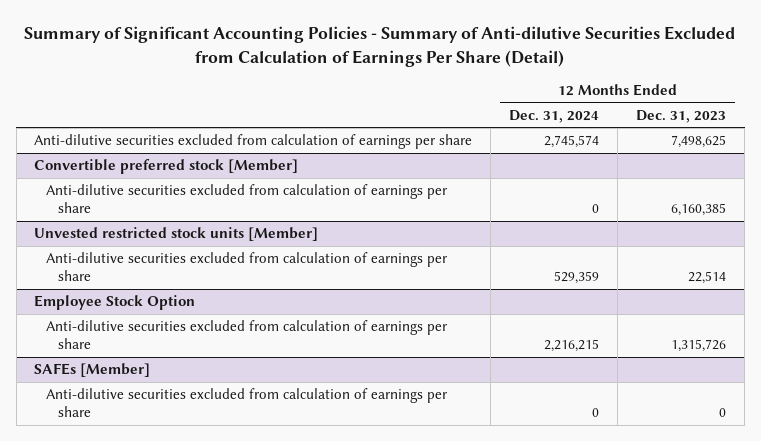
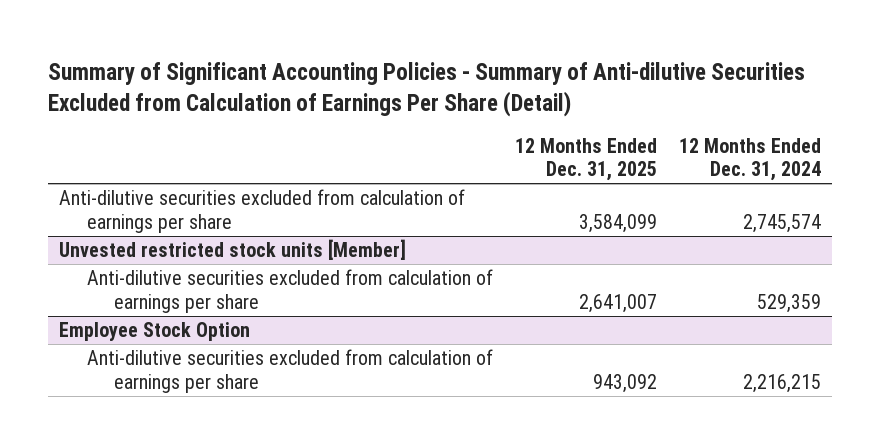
[636,109,727,123] Dec. 31, 2023 -> none
none -> [514,137,657,182] 12 Months Ended Dec. 31, 2025
[34,159,299,175] Convertible preferred stock [Member] -> none
[46,184,449,214] Anti-dilutive securities excluded from calculation of earnings per share -> none
[34,363,151,378] SAFEs [Member] -> none
[46,388,449,418] Anti-dilutive securities excluded from calculation of earnings per share -> none

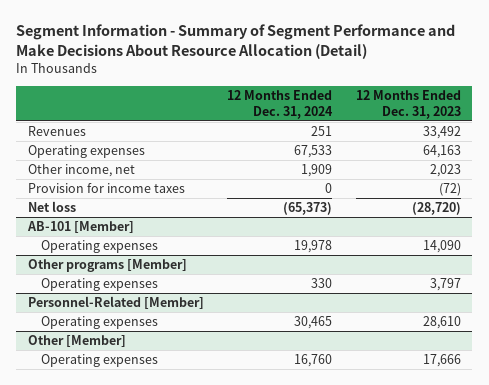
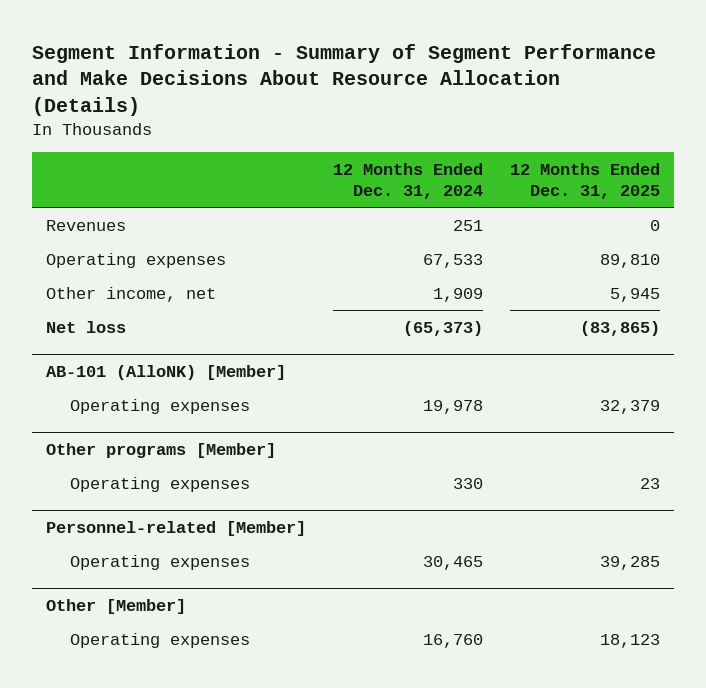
[16,24,456,59] Segment Information - Summary of Segment Performance and Make Decisions About Resource Allocation (Detail) -> [32,43,657,117] Segment Information - Summary of Segment Performance and Make Decisions About Resource Allocation (Details)
[355,89,461,119] 12 Months Ended Dec. 31, 2023 -> none
none -> [510,163,661,200] 12 Months Ended Dec. 31, 2025
[27,183,185,194] Provision for income taxes -> none
[26,221,134,234] AB-101 [Member] -> [45,365,286,381] AB-101 (AlloNK) [Member]
[27,296,204,310] Personnel-Related [Member] -> [45,521,306,537] Personnel-related [Member]

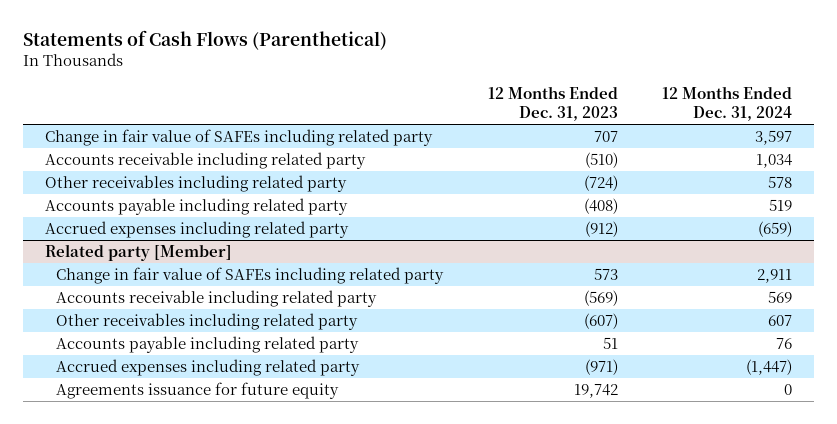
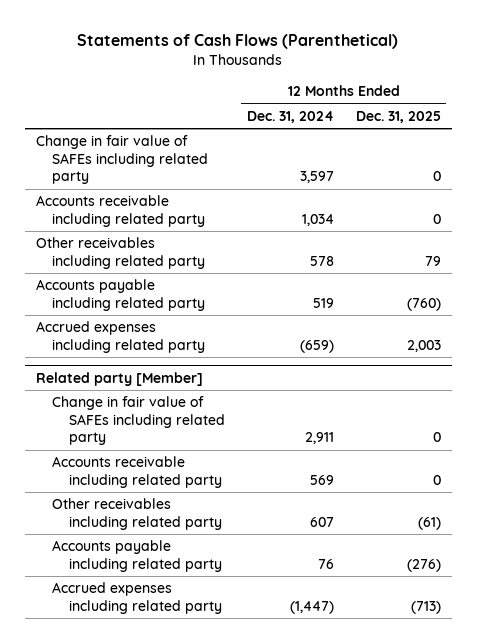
[487,85,618,121] 12 Months Ended Dec. 31, 2023 -> none
none -> [355,111,441,124] Dec. 31, 2025
[55,382,339,400] Agreements issuance for future equity -> none

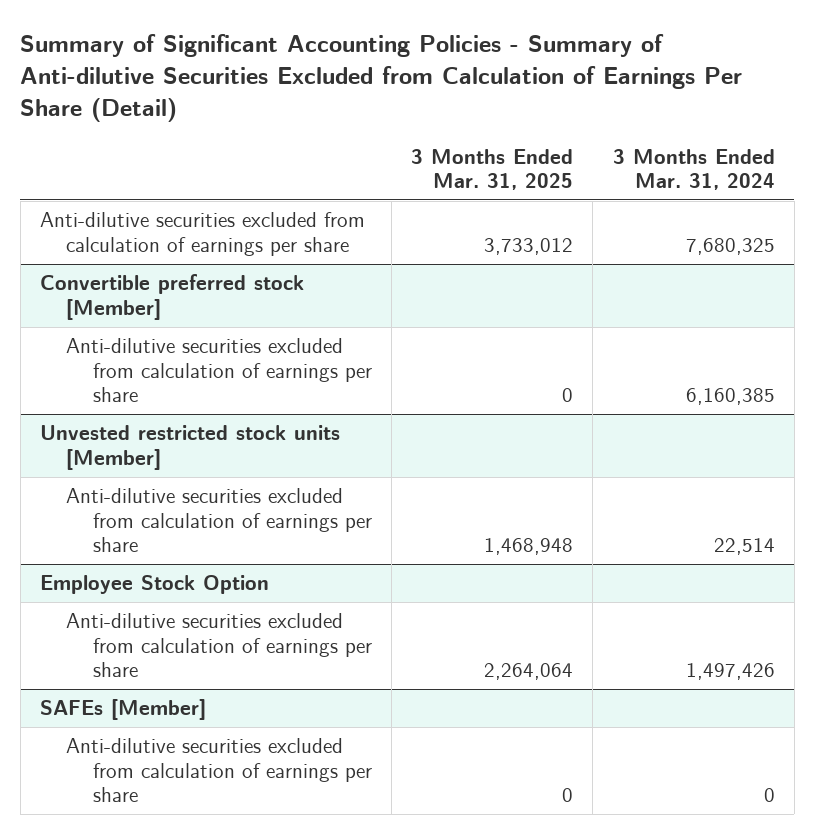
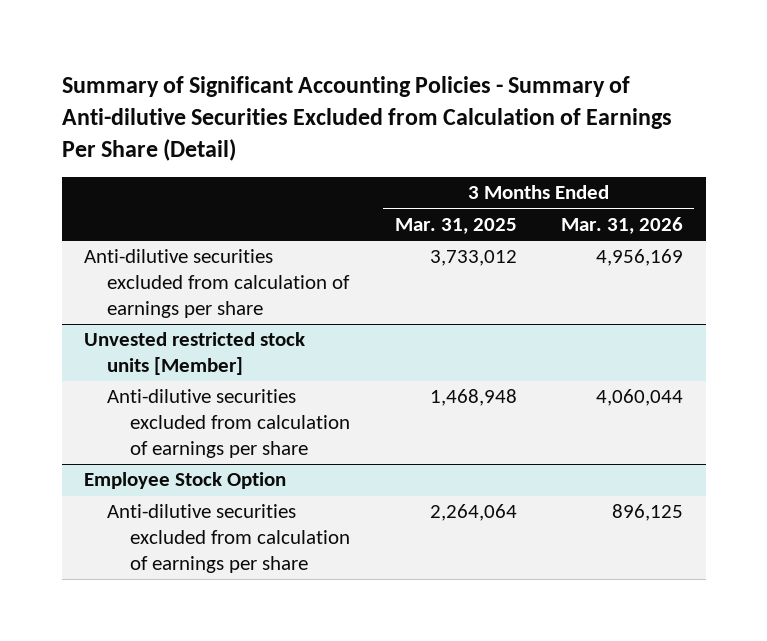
[612,148,775,191] 3 Months Ended Mar. 31, 2024 -> none
none -> [561,216,684,234] Mar. 31, 2026
[39,274,304,320] Convertible preferred stock [Member] -> none
[66,338,372,403] Anti-dilutive securities excluded from calculation of earnings per share -> none
[39,699,206,721] SAFEs [Member] -> none
[66,738,372,803] Anti-dilutive securities excluded from calculation of earnings per share -> none

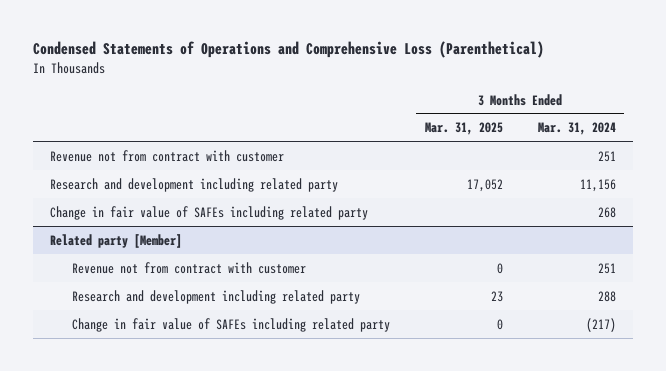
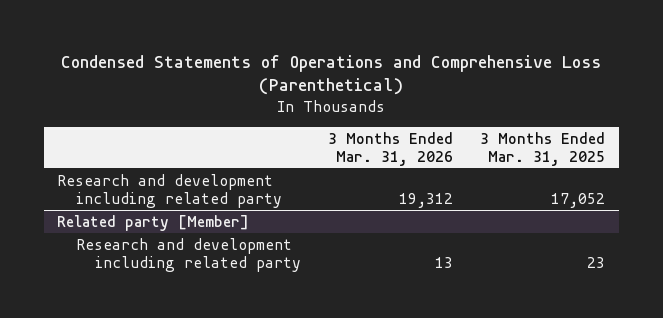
[537,122,616,136] Mar. 31, 2024 -> none
none -> [328,131,454,166] 3 Months Ended Mar. 31, 2026
[50,149,285,162] Revenue not from contract with customer -> none
[50,205,369,220] Change in fair value of SAFEs including related party -> none
[71,261,306,274] Revenue not from contract with customer -> none
[71,317,390,332] Change in fair value of SAFEs including related party -> none

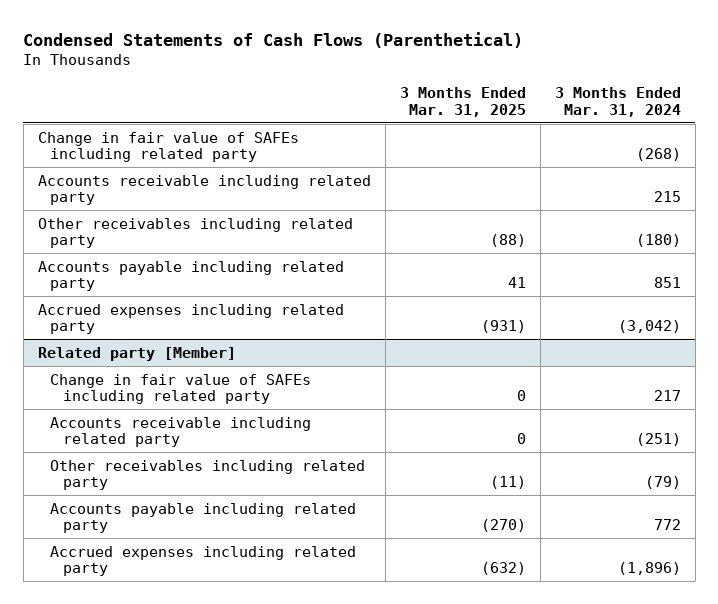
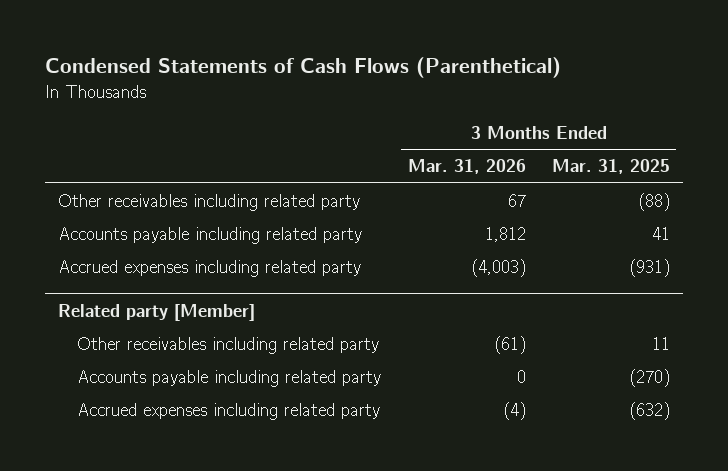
[554,87,681,117] 3 Months Ended Mar. 31, 2024 -> none
none -> [407,159,526,175] Mar. 31, 2026
[37,131,299,163] Change in fair value of SAFEs including related party -> none
[37,174,371,206] Accounts receivable including related party -> none
[50,373,312,405] Change in fair value of SAFEs including related party -> none
[50,416,312,448] Accounts receivable including related party -> none
[489,476,526,490] (11) -> [651,336,670,350] 11

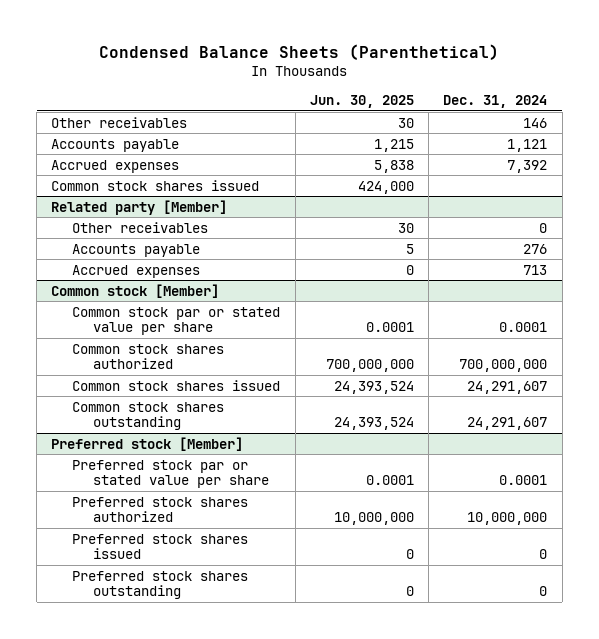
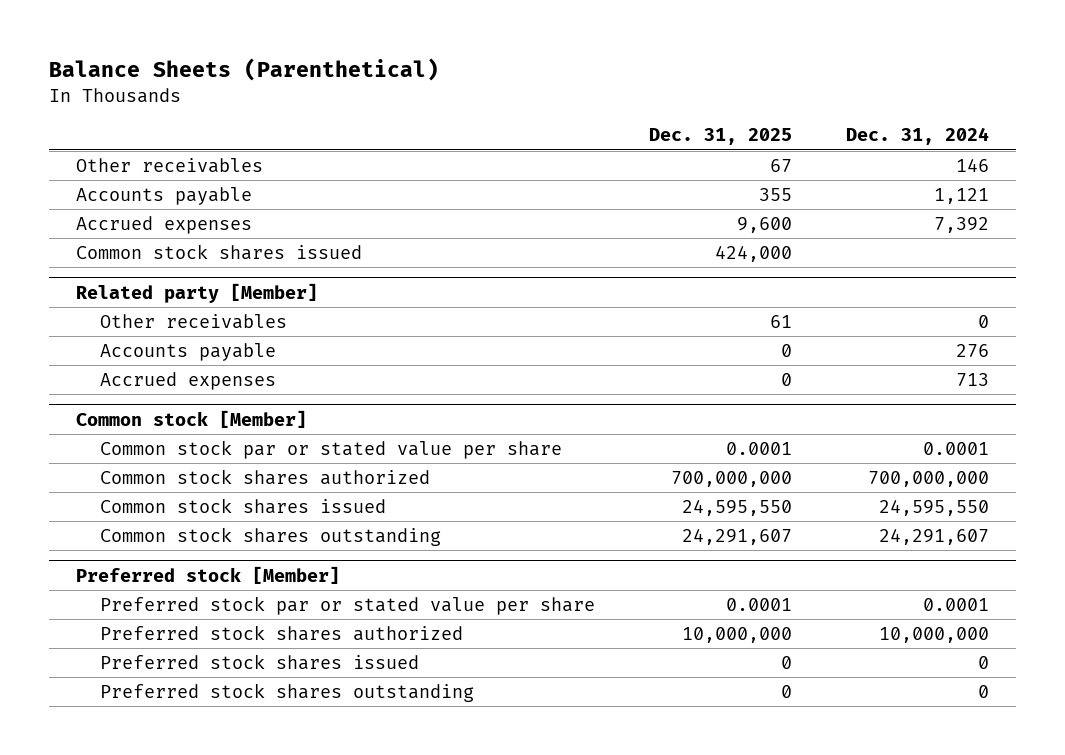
[99,43,500,60] Condensed Balance Sheets (Parenthetical) -> [49,58,440,82] Balance Sheets (Parenthetical)
[309,95,414,109] Jun. 30, 2025 -> none
none -> [649,128,793,146] Dec. 31, 2025
[467,380,548,394] 24,291,607 -> [878,500,989,517] 24,595,550

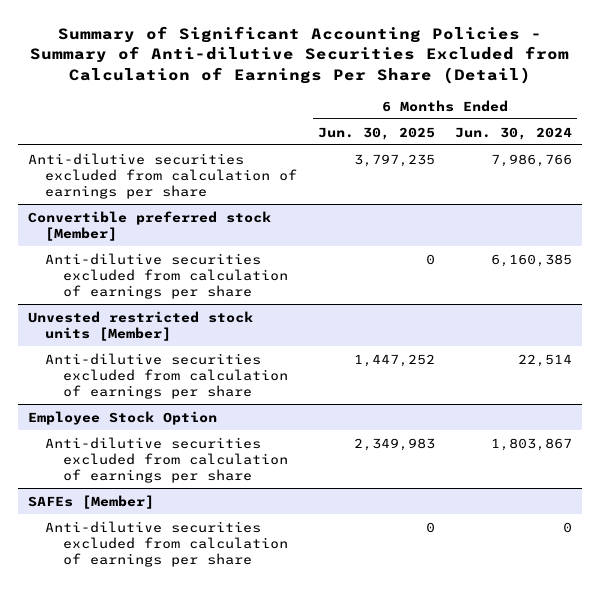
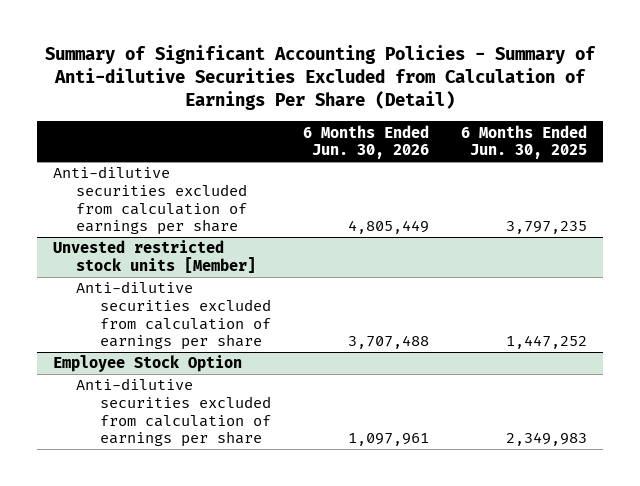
[455,126,573,140] Jun. 30, 2024 -> none
none -> [303,124,430,160] 6 Months Ended Jun. 30, 2026
[28,210,272,241] Convertible preferred stock [Member] -> none
[45,252,288,300] Anti-dilutive securities excluded from calculation of earnings per share -> none
[28,494,155,509] SAFEs [Member] -> none
[45,520,288,568] Anti-dilutive securities excluded from calculation of earnings per share -> none

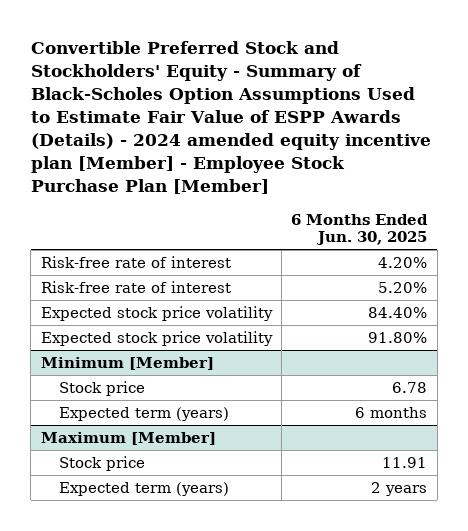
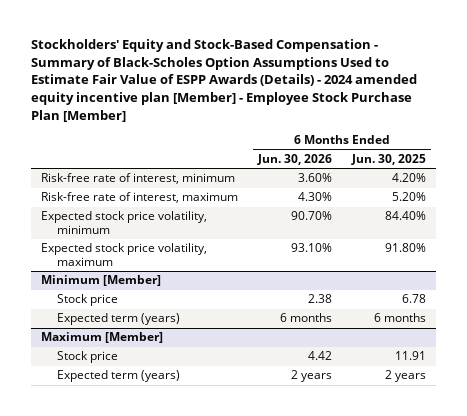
[30,40,431,194] Convertible Preferred Stock and Stockholders' Equity - Summary of Black-Scholes Option Assumptions Used to Estimate Fair Value of ESPP Awards (Details) - 2024 amended equity incentive plan [Member] - Employee Stock Purchase Plan [Member] -> [31,39,418,122] Stockholders' Equity and Stock-Based Compensation - Summary of Black-Scholes Option Assumptions Used to Estimate Fair Value of ESPP Awards (Details) - 2024 amended equity incentive plan [Member] - Employee Stock Purchase Plan [Member]
none -> [257,153,333,165] Jun. 30, 2026
[40,256,231,269] Risk-free rate of interest -> [41,173,236,185] Risk-free rate of interest, minimum
[40,281,231,294] Risk-free rate of interest -> [41,192,239,204] Risk-free rate of interest, maximum
[40,306,273,322] Expected stock price volatility -> [41,211,208,234] Expected stock price volatility, minimum
[40,331,273,347] Expected stock price volatility -> [41,243,208,266] Expected stock price volatility, maximum

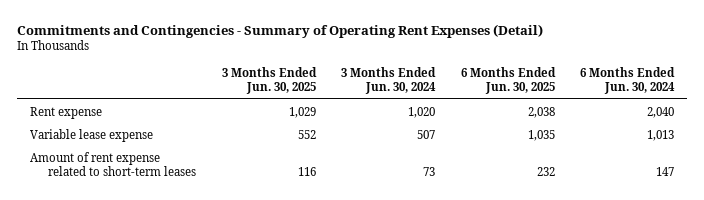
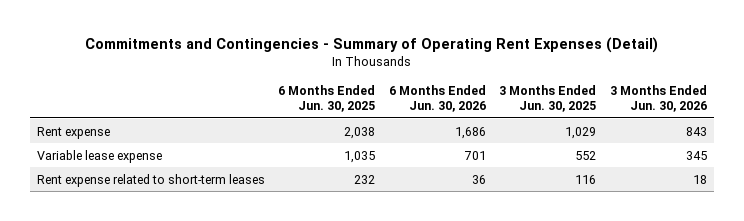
[341,67,437,95] 3 Months Ended Jun. 30, 2024 -> none
[580,67,676,95] 6 Months Ended Jun. 30, 2024 -> none
none -> [388,85,486,113] 6 Months Ended Jun. 30, 2026
none -> [610,85,708,113] 3 Months Ended Jun. 30, 2026
[29,151,197,176] Amount of rent expense related to short-term leases -> [36,173,265,187] Rent expense related to short-term leases

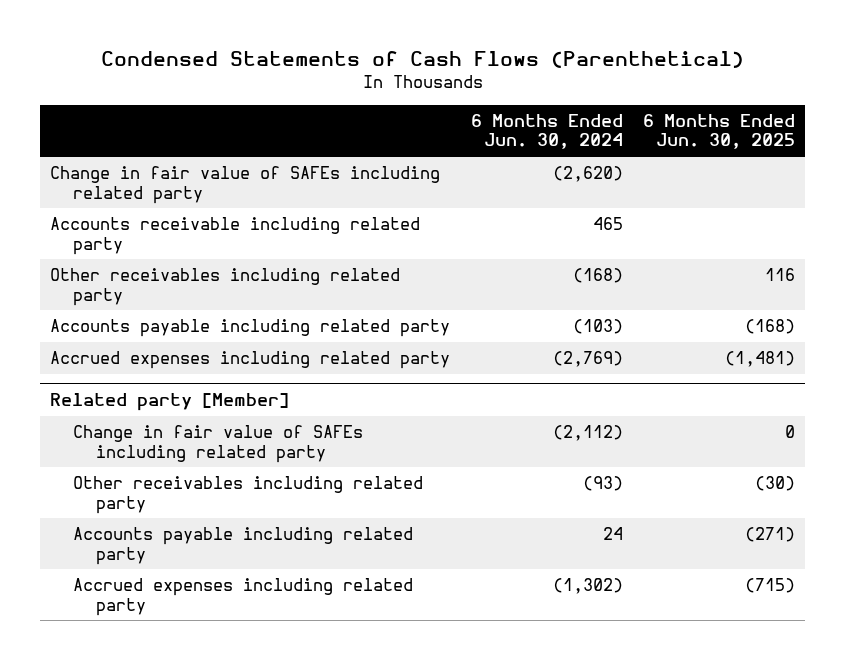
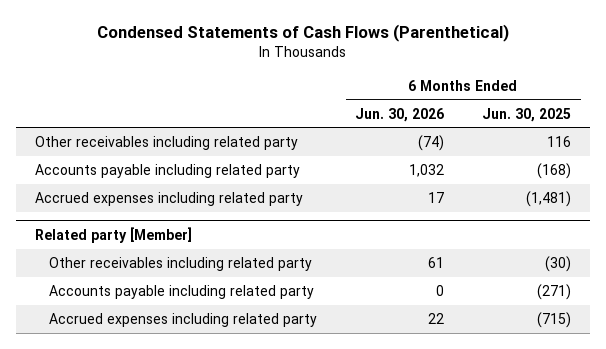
[470,114,623,150] 6 Months Ended Jun. 30, 2024 -> none
none -> [355,107,445,122] Jun. 30, 2026
[50,166,441,204] Change in fair value of SAFEs including related party -> none
[50,217,421,255] Accounts receivable including related party -> none
[73,425,364,463] Change in fair value of SAFEs including related party -> none

